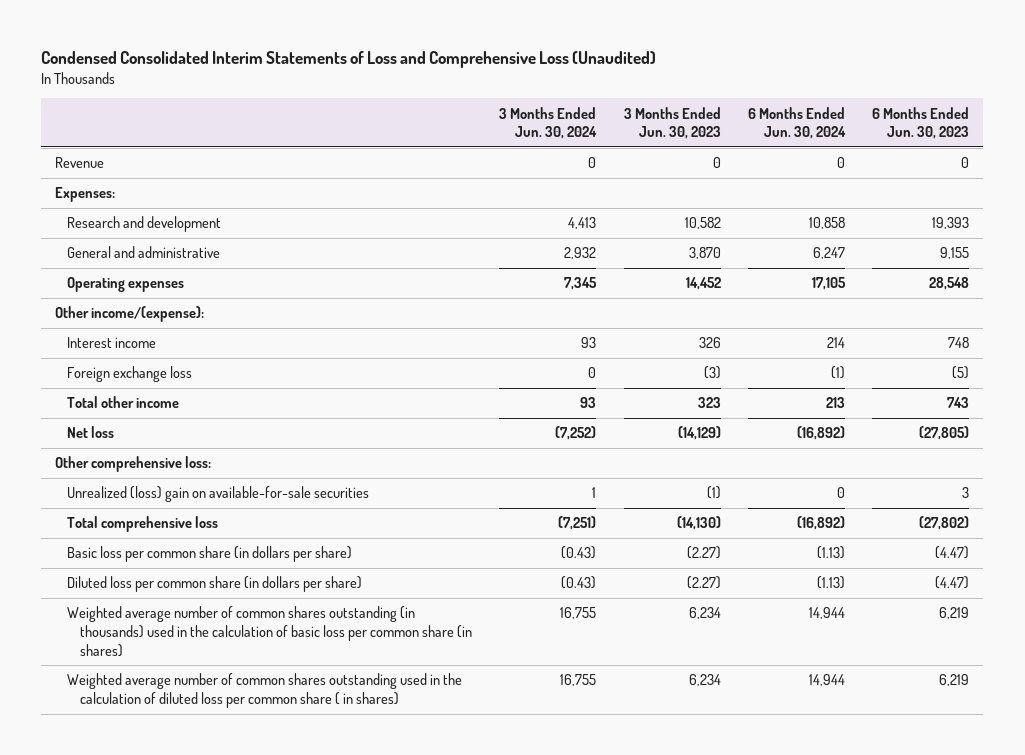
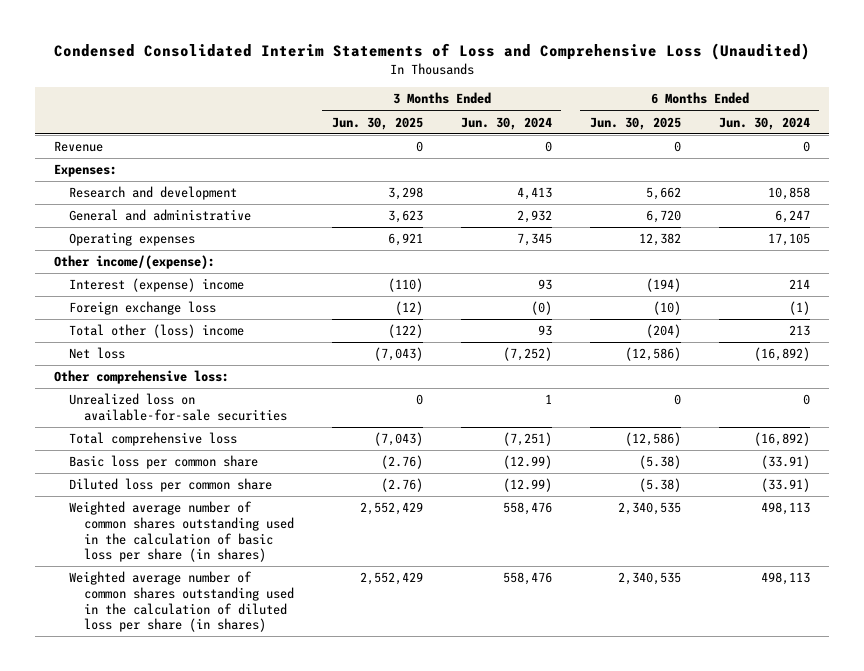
[623,106,721,140] 3 Months Ended Jun. 30, 2023 -> none
[872,106,970,140] 6 Months Ended Jun. 30, 2023 -> none
none -> [331,116,423,130] Jun. 30, 2025
none -> [589,116,681,130] Jun. 30, 2025
[67,337,157,349] Interest income -> [69,278,245,293] Interest (expense) income
[588,367,597,379] 0 -> [530,301,552,316] (0)
[67,396,180,409] Total other income -> [69,324,245,339] Total other (loss) income
[67,486,370,503] Unrealized (loss) gain on available-for-sale securities -> [69,393,288,422] Unrealized loss on available-for-sale securities
[67,546,353,563] Basic loss per common share (in dollars per share) -> [69,455,259,470] Basic loss per common share
[561,546,597,560] (0.43) -> [502,455,552,470] (12.99)
[817,546,846,560] (1.13) -> [760,455,810,470] (33.91)
[67,576,363,593] Diluted loss per common share (in dollars per share) -> [69,478,273,493] Diluted loss per common share
[561,576,597,590] (0.43) -> [502,478,552,493] (12.99)
[817,576,846,590] (1.13) -> [760,478,810,493] (33.91)
[67,606,472,657] Weighted average number of common shares outstanding (in thousands) used in the calculation of basic loss per common share (in shares) -> [69,501,295,563] Weighted average number of common shares outstanding used in the calculation of basic loss per share (in shares)
[560,607,597,620] 16,755 -> [502,502,552,516] 558,476
[809,607,846,620] 14,944 -> [760,502,810,516] 498,113
[67,673,463,708] Weighted average number of common shares outstanding used in the calculation of diluted loss per common share ( in shares) -> [69,571,295,633] Weighted average number of common shares outstanding used in the calculation of diluted loss per share (in shares)
[560,674,597,687] 16,755 -> [502,572,552,586] 558,476
[809,674,846,687] 14,944 -> [760,572,810,586] 498,113

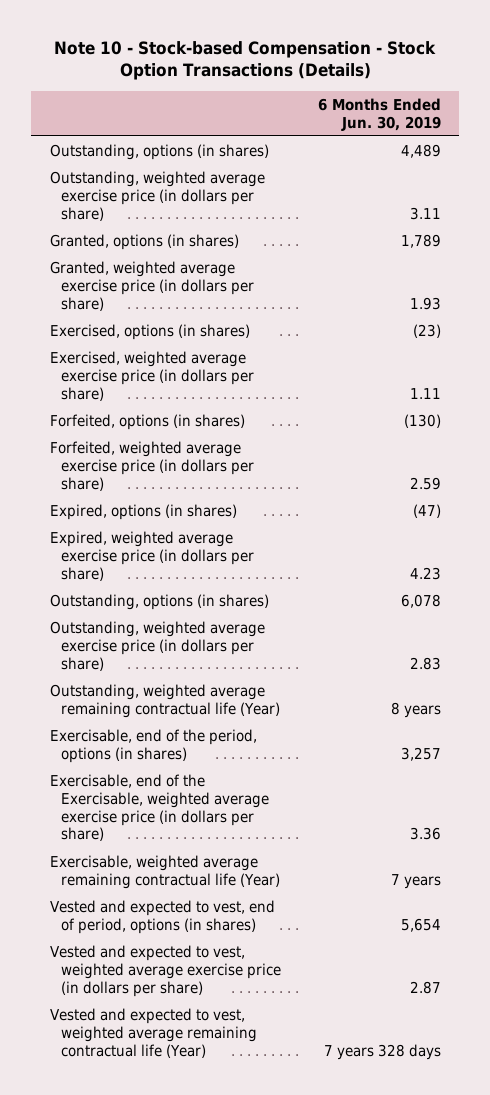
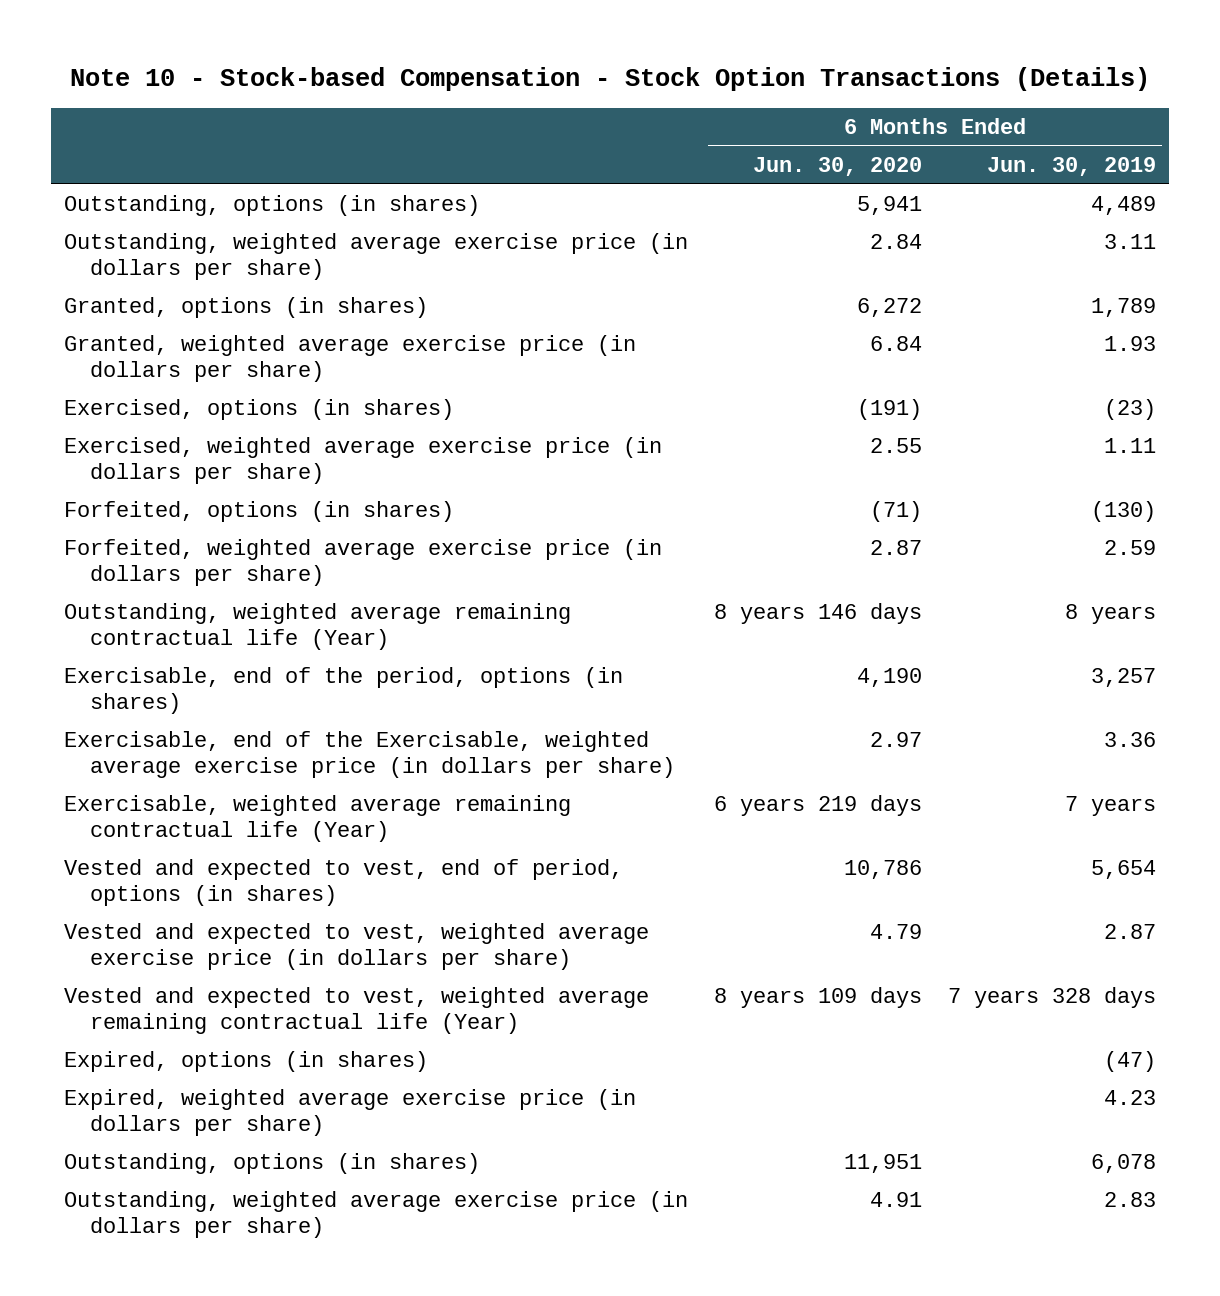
none -> [753,157,923,177] Jun. 30, 2020
[49,503,237,520] Expired, options (in shares) -> [64,1051,429,1073] Expired, options (in shares)
[49,530,254,581] Expired, weighted average exercise price (in dollars per share) -> [64,1089,637,1137] Expired, weighted average exercise price (in dollars per share)
[49,593,269,610] Outstanding, options (in shares) -> [64,1153,481,1175] Outstanding, options (in shares)
[49,620,265,671] Outstanding, weighted average exercise price (in dollars per share) -> [64,1191,689,1239] Outstanding, weighted average exercise price (in dollars per share)

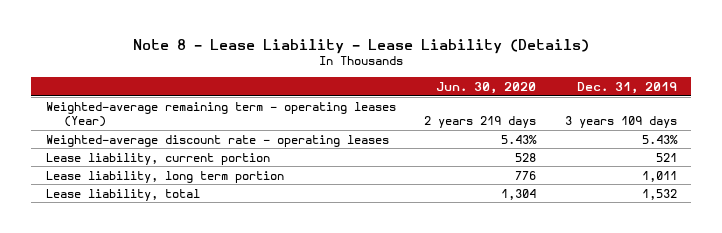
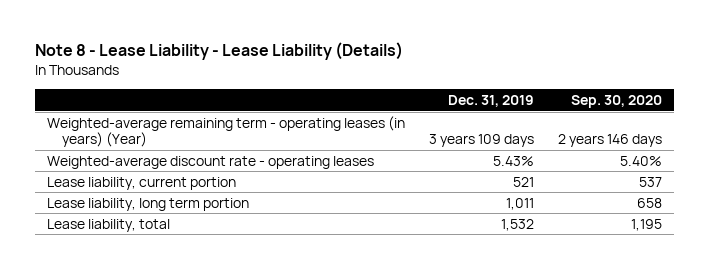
[436,81,537,94] Jun. 30, 2020 -> none
none -> [571,94,663,108] Sep. 30, 2020
[45,101,396,127] Weighted-average remaining term - operating leases (Year) -> [46,115,405,148] Weighted-average remaining term - operating leases (in years) (Year)

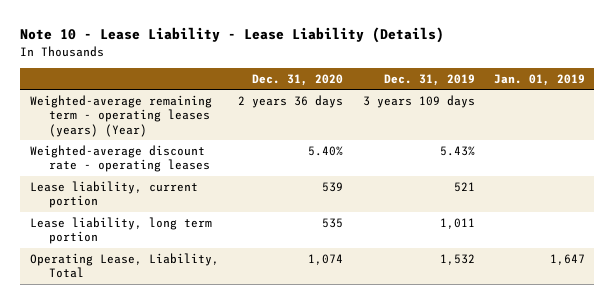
[34,42,403,61] Note 8 - Lease Liability - Lease Liability (Details) -> [20,27,445,44] Note 10 - Lease Liability - Lease Liability (Details)
[571,94,663,108] Sep. 30, 2020 -> none
none -> [252,73,344,86] Dec. 31, 2020
none -> [493,73,585,86] Jan. 01, 2019
[46,115,405,148] Weighted-average remaining term - operating leases (in years) (Year) -> [29,95,212,137] Weighted-average remaining term - operating leases (years) (Year)
[46,218,170,232] Lease liability, total -> [29,253,219,279] Operating Lease, Liability, Total

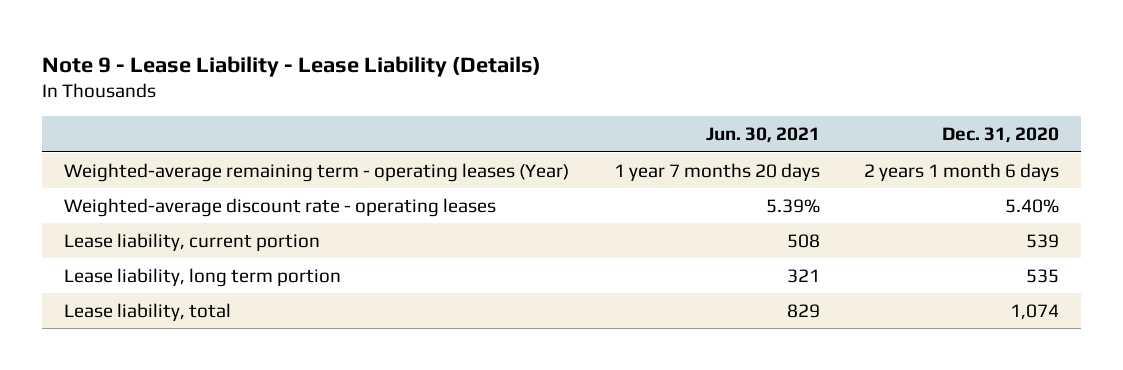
[20,27,445,44] Note 10 - Lease Liability - Lease Liability (Details) -> [42,55,542,77] Note 9 - Lease Liability - Lease Liability (Details)
[383,73,475,86] Dec. 31, 2019 -> none
[493,73,585,86] Jan. 01, 2019 -> none
none -> [705,127,820,144] Jun. 30, 2021
[29,95,212,137] Weighted-average remaining term - operating leases (years) (Year) -> [64,162,570,182] Weighted-average remaining term - operating leases (Year)
[238,95,344,109] 2 years 36 days -> [863,162,1059,181] 2 years 1 month 6 days
[29,253,219,279] Operating Lease, Liability, Total -> [64,302,232,321] Lease liability, total

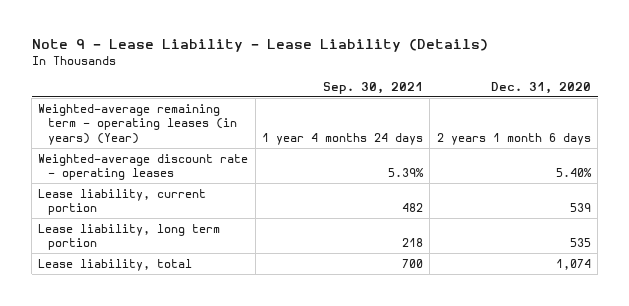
[705,127,820,144] Jun. 30, 2021 -> none
none -> [323,81,424,94] Sep. 30, 2021
[64,162,570,182] Weighted-average remaining term - operating leases (Year) -> [38,103,238,146] Weighted-average remaining term - operating leases (in years) (Year)

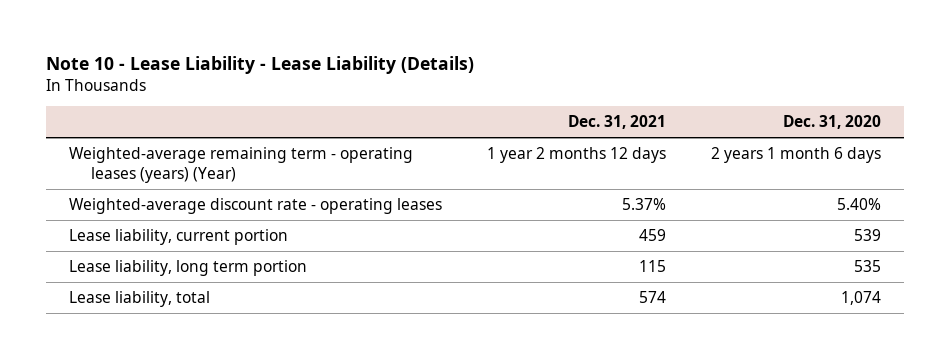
[31,39,488,53] Note 9 - Lease Liability - Lease Liability (Details) -> [46,56,475,75] Note 10 - Lease Liability - Lease Liability (Details)
[323,81,424,94] Sep. 30, 2021 -> none
none -> [568,115,667,130] Dec. 31, 2021
[38,103,238,146] Weighted-average remaining term - operating leases (in years) (Year) -> [68,147,413,183] Weighted-average remaining term - operating leases (years) (Year)

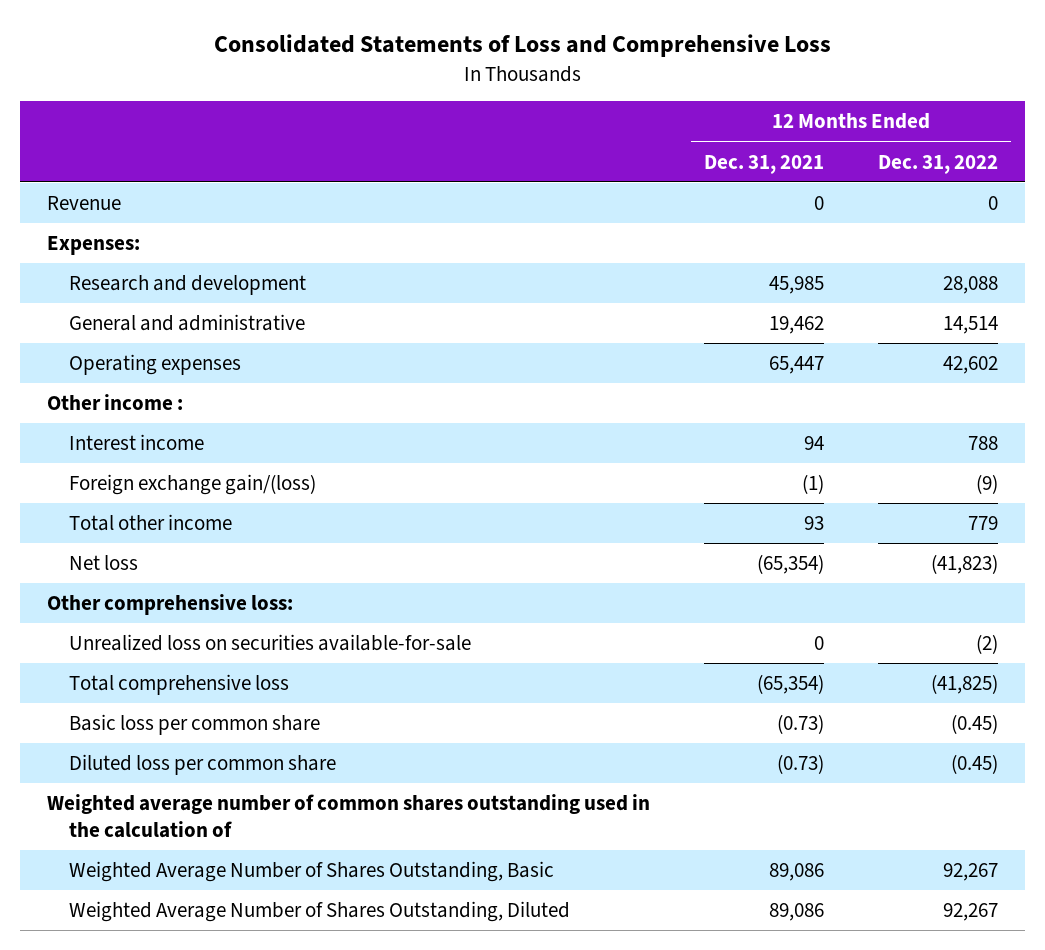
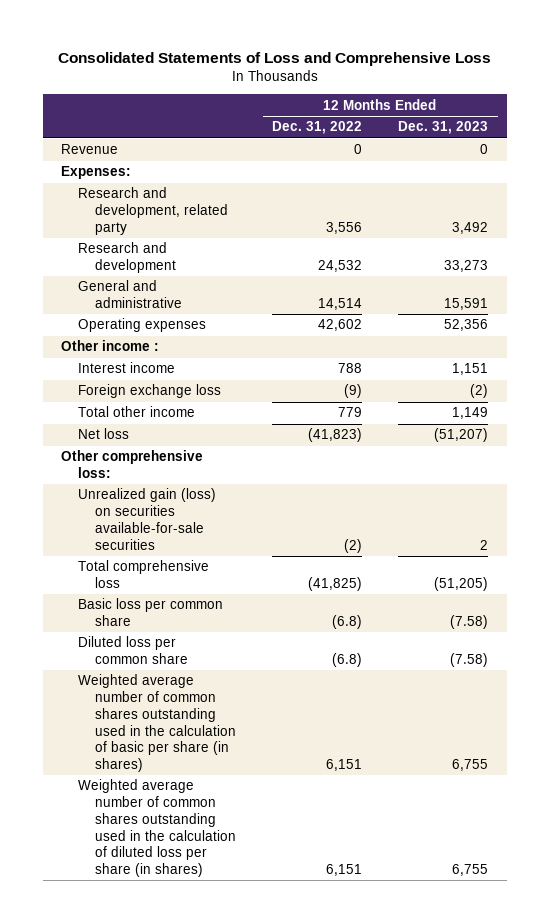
[704,154,825,174] Dec. 31, 2021 -> none
none -> [398,121,489,135] Dec. 31, 2023
none -> [77,187,229,235] Research and development, related party
[943,276,999,295] 28,088 -> [318,260,363,273] 24,532
[69,474,317,496] Foreign exchange gain/(loss) -> [77,384,221,399] Foreign exchange loss
[69,634,472,652] Unrealized loss on securities available-for-sale -> [77,488,216,550] Unrealized gain (loss) on securities available-for-sale securities
[47,794,651,838] Weighted average number of common shares outstanding used in the calculation of -> none
[951,714,999,735] (0.45) -> [332,615,363,630] (6.8)
[951,754,999,775] (0.45) -> [332,653,363,668] (6.8)
[69,861,555,883] Weighted Average Number of Shares Outstanding, Basic -> [77,674,237,773] Weighted average number of common shares outstanding used in the calculation of basic per share (in shares)
[943,863,999,882] 92,267 -> [326,759,363,772] 6,151
[69,901,571,923] Weighted Average Number of Shares Outstanding, Diluted -> [77,779,237,878] Weighted average number of common shares outstanding used in the calculation of diluted loss per share (in shares)
[943,903,999,922] 92,267 -> [326,864,363,877] 6,151

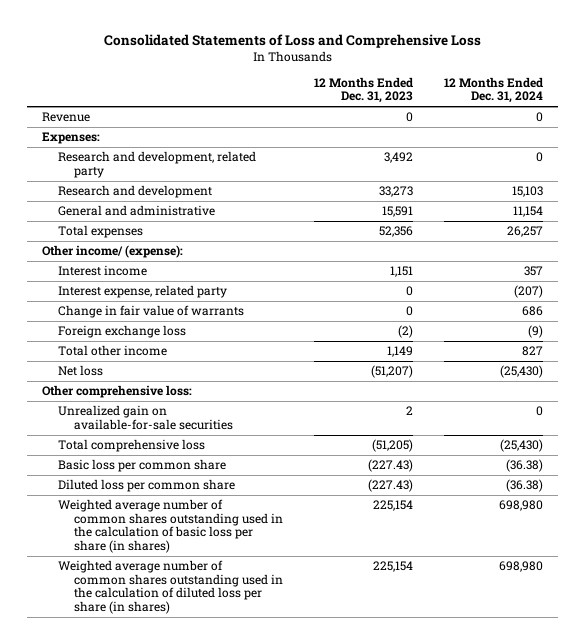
[272,121,363,135] Dec. 31, 2022 -> none
none -> [444,76,544,104] 12 Months Ended Dec. 31, 2024
[77,318,206,333] Operating expenses -> [58,225,144,239] Total expenses
[60,340,159,352] Other income : -> [42,245,184,259] Other income/ (expense):
none -> [58,285,228,299] Interest expense, related party
none -> [58,305,245,319] Change in fair value of warrants
[77,488,216,550] Unrealized gain (loss) on securities available-for-sale securities -> [58,405,234,430] Unrealized gain on available-for-sale securities
[450,615,489,630] (7.58) -> [368,459,414,473] (227.43)
[450,653,489,668] (7.58) -> [368,479,414,493] (227.43)
[77,674,237,773] Weighted average number of common shares outstanding used in the calculation of basic per share (in shares) -> [58,499,284,554] Weighted average number of common shares outstanding used in the calculation of basic loss per share (in shares)
[452,759,489,772] 6,755 -> [373,500,414,512] 225,154
[452,864,489,877] 6,755 -> [373,561,414,573] 225,154

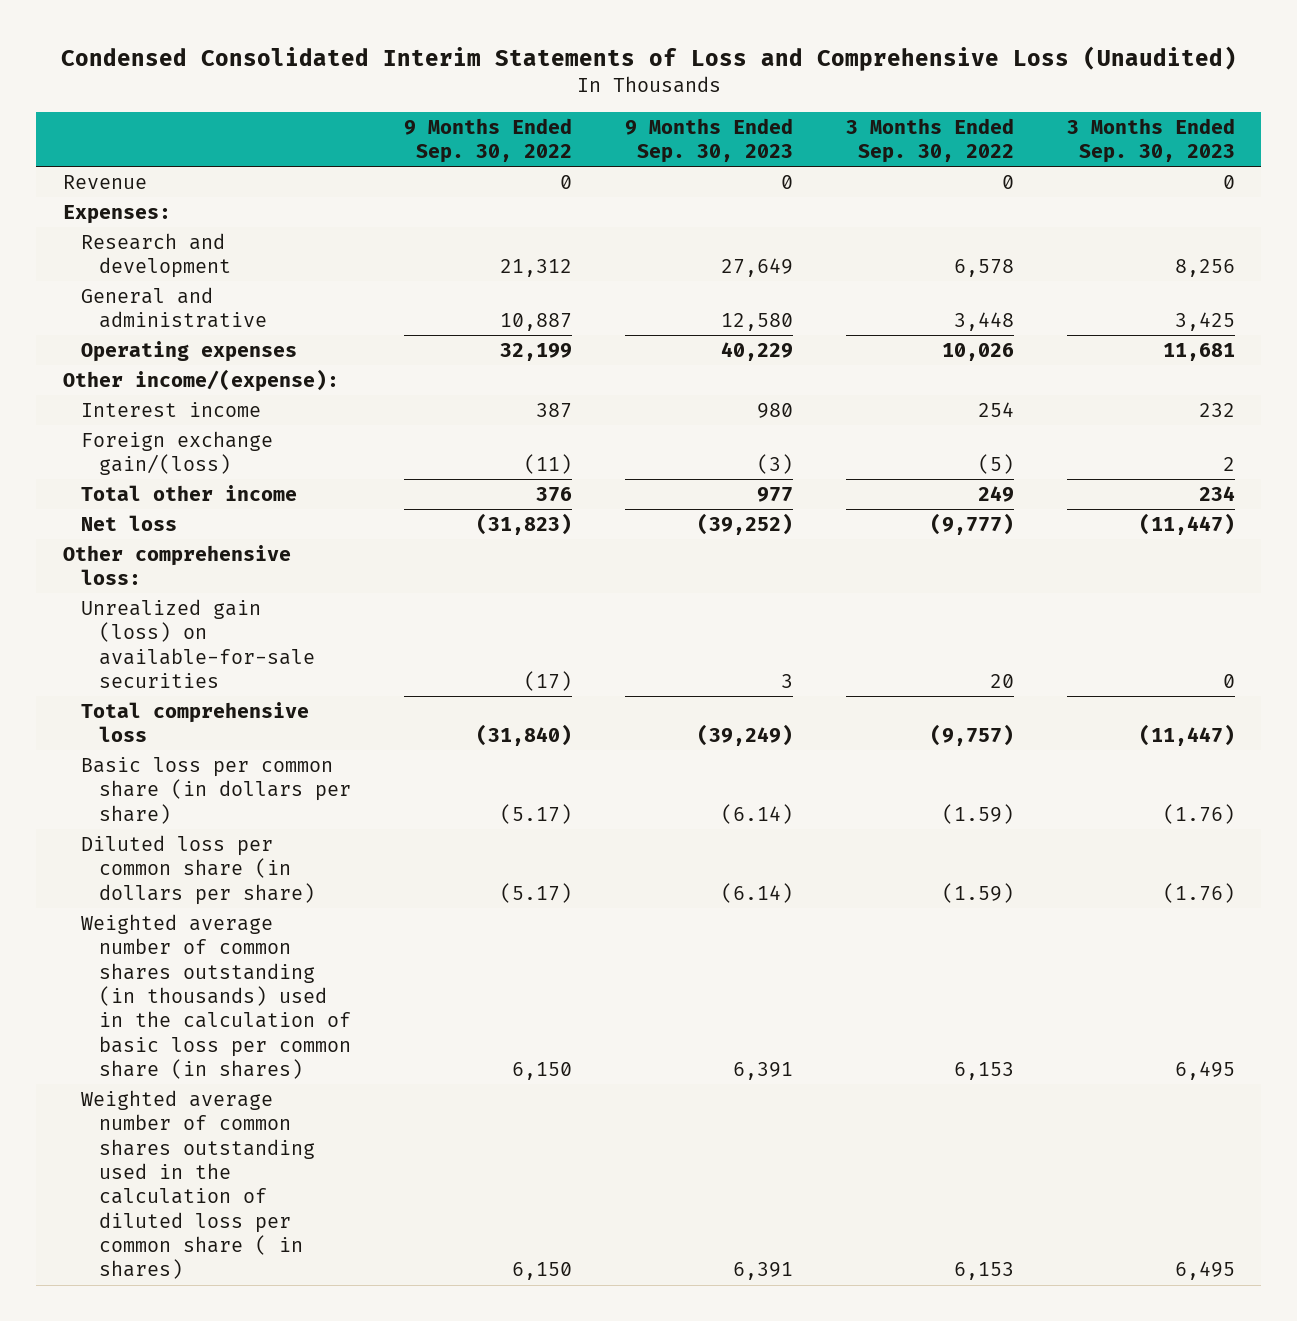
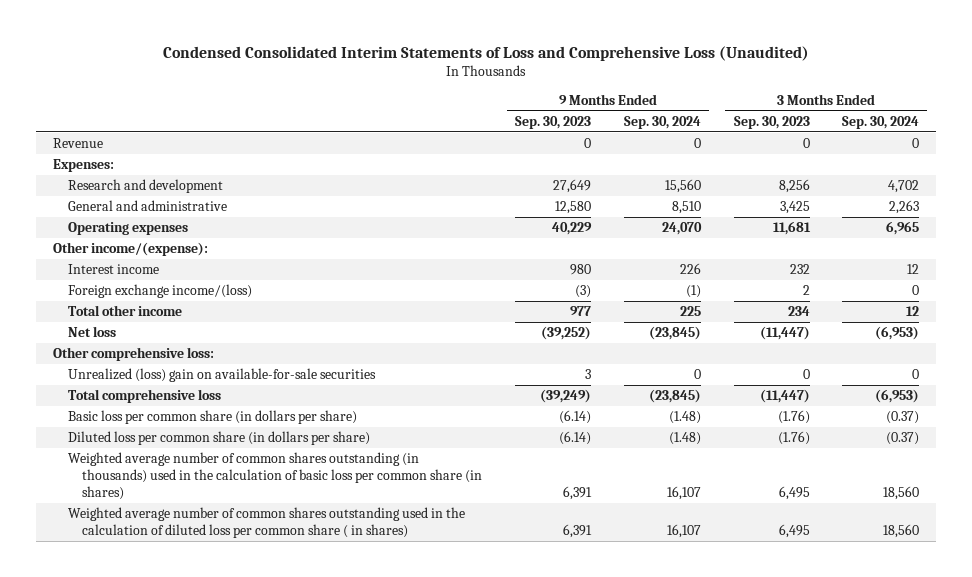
[403,117,572,163] 9 Months Ended Sep. 30, 2022 -> none
[845,117,1014,163] 3 Months Ended Sep. 30, 2022 -> none
none -> [623,115,701,129] Sep. 30, 2024
none -> [842,115,920,129] Sep. 30, 2024
[80,430,273,476] Foreign exchange gain/(loss) -> [67,284,252,299] Foreign exchange income/(loss)
[80,598,315,688] Unrealized gain (loss) on available-for-sale securities -> [67,368,376,383] Unrealized (loss) gain on available-for-sale securities

